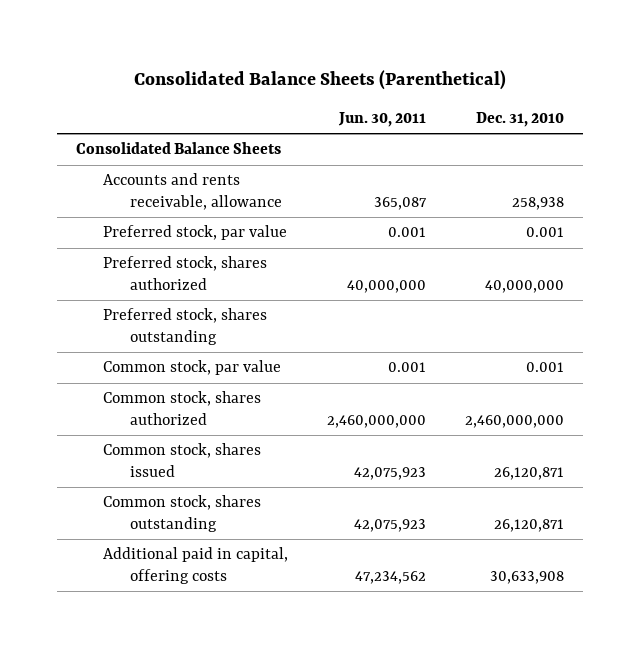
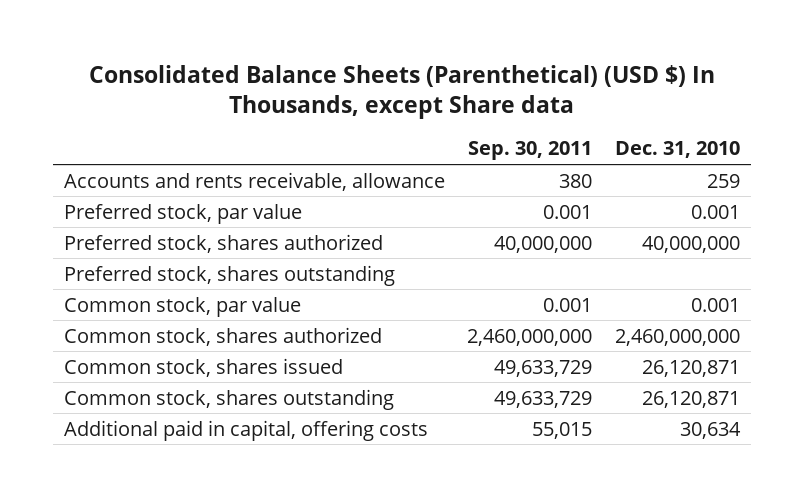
[134,69,507,90] Consolidated Balance Sheets (Parenthetical) -> [88,65,715,120] Consolidated Balance Sheets (Parenthetical) (USD $) In Thousands, except Share data
[338,112,427,128] Jun. 30, 2011 -> none
none -> [468,141,593,161] Sep. 30, 2011
[76,142,282,155] Consolidated Balance Sheets -> none
[512,197,565,211] 258,938 -> [706,173,740,188] 259
[490,571,565,585] 30,633,908 -> [679,421,741,439] 30,634

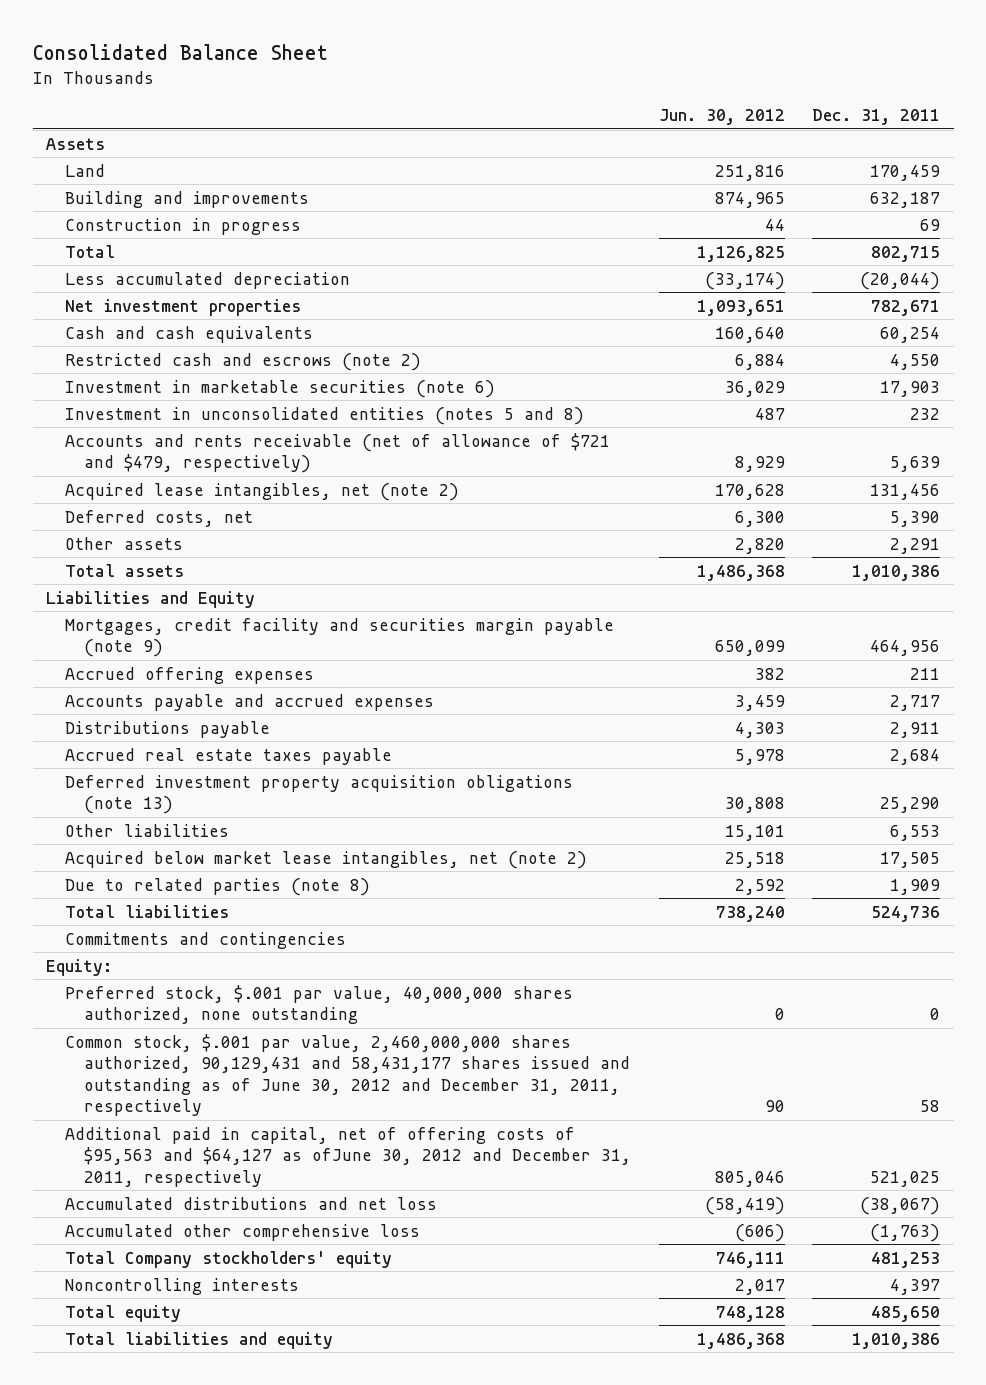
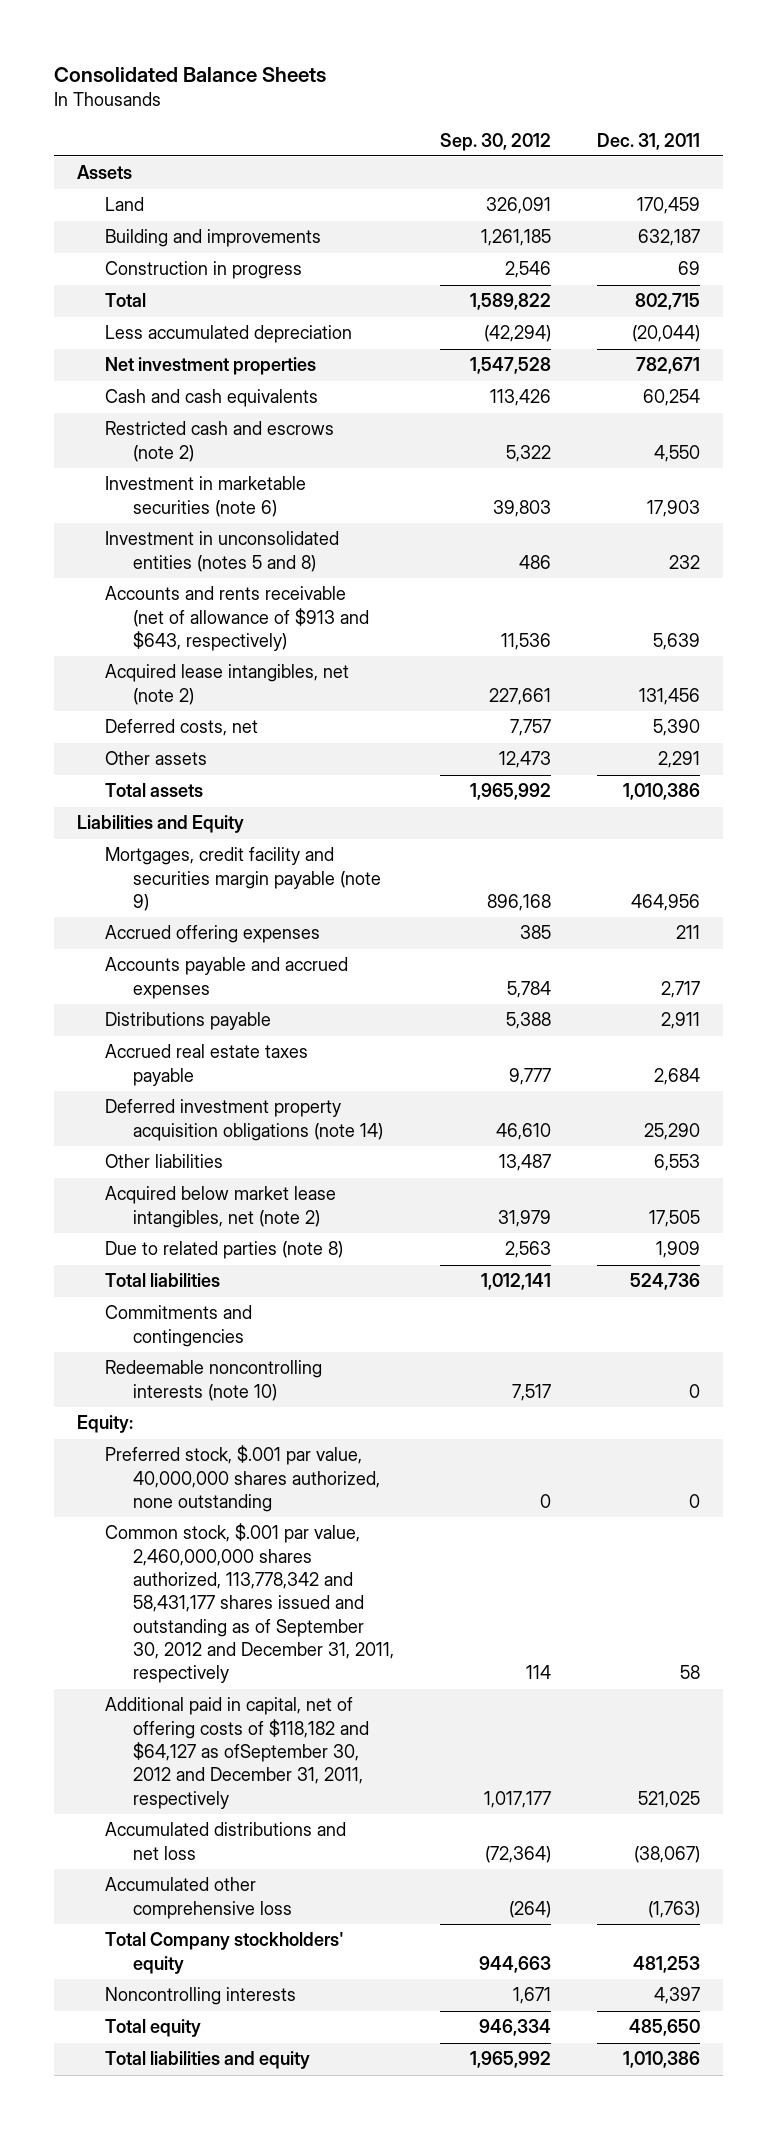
[32,44,328,61] Consolidated Balance Sheet -> [54,67,327,83] Consolidated Balance Sheets
[658,109,785,126] Jun. 30, 2012 -> none
none -> [440,132,552,151] Sep. 30, 2012
[65,432,611,474] Accounts and rents receivable (net of allowance of $721 and $479, respectively) -> [105,586,369,652] Accounts and rents receivable (net of allowance of $913 and $643, respectively)
[65,774,574,815] Deferred investment property acquisition obligations (note 13) -> [105,1099,383,1141] Deferred investment property acquisition obligations (note 14)
none -> [105,1360,323,1401] Redeemable noncontrolling interests (note 10)
[65,1033,631,1117] Common stock, $.001 par value, 2,460,000,000 shares authorized, 90,129,431 and 58,431,177 shares issued and outstanding as of June 30, 2012 and December 31, 2011, respectively -> [105,1523,394,1684] Common stock, $.001 par value, 2,460,000,000 shares authorized, 113,778,342 and 58,431,177 shares issued and outstanding as of September 30, 2012 and December 31, 2011, respectively
[65,1126,632,1187] Additional paid in capital, net of offering costs of $95,563 and $64,127 as ofJune 30, 2012 and December 31, 2011, respectively -> [105,1697,369,1809] Additional paid in capital, net of offering costs of $118,182 and $64,127 as ofSeptember 30, 2012 and December 31, 2011, respectively

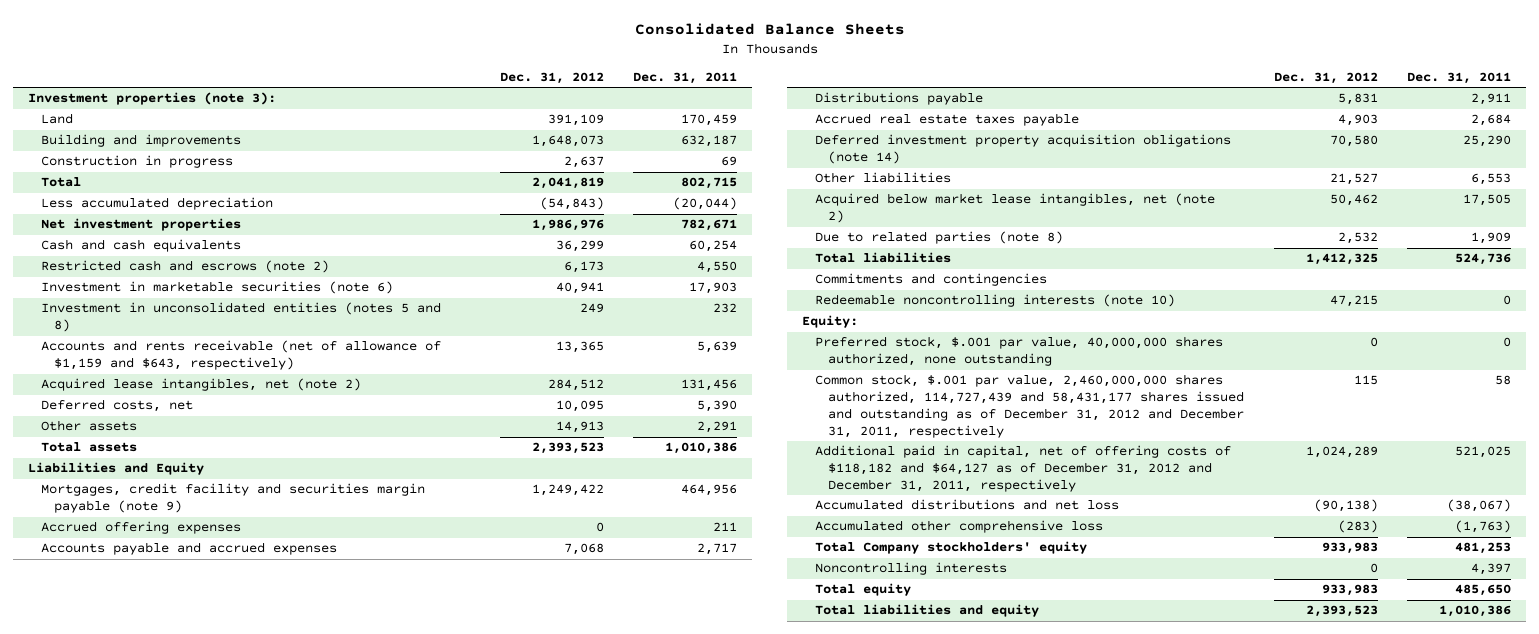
[440,132,552,151] Sep. 30, 2012 -> none
none -> [499,72,604,85] Dec. 31, 2012
[77,165,133,180] Assets -> none
none -> [27,92,276,106] Investment properties (note 3):
[105,586,369,652] Accounts and rents receivable (net of allowance of $913 and $643, respectively) -> [40,340,441,371] Accounts and rents receivable (net of allowance of $1,159 and $643, respectively)
[105,1523,394,1684] Common stock, $.001 par value, 2,460,000,000 shares authorized, 113,778,342 and 58,431,177 shares issued and outstanding as of September 30, 2012 and December 31, 2011, respectively -> [814,374,1244,438] Common stock, $.001 par value, 2,460,000,000 shares authorized, 114,727,439 and 58,431,177 shares issued and outstanding as of December 31, 2012 and December 31, 2011, respectively
[105,1697,369,1809] Additional paid in capital, net of offering costs of $118,182 and $64,127 as ofSeptember 30, 2012 and December 31, 2011, respectively -> [814,445,1231,492] Additional paid in capital, net of offering costs of $118,182 and $64,127 as of December 31, 2012 and December 31, 2011, respectively

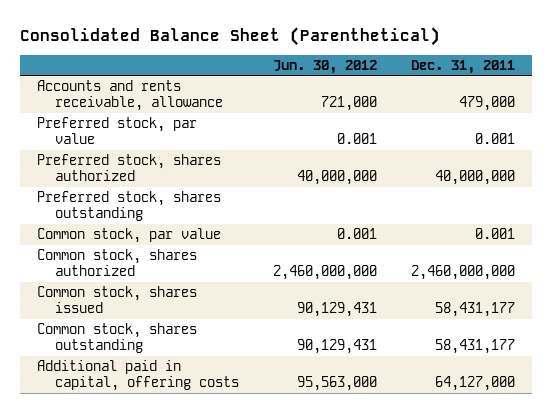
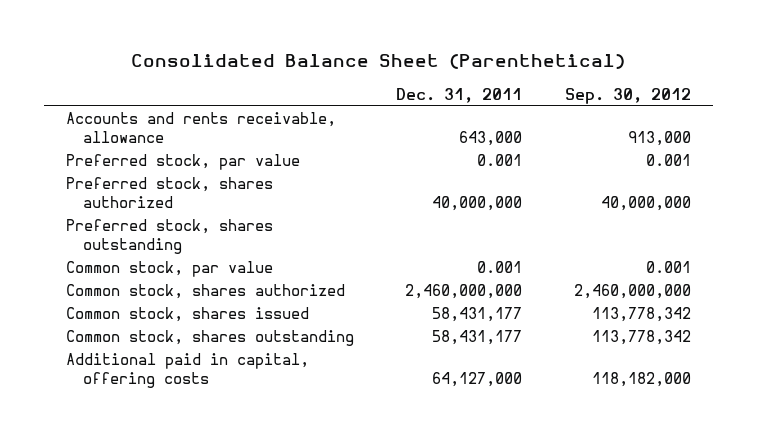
[272,59,377,74] Jun. 30, 2012 -> none
none -> [565,87,692,104] Sep. 30, 2012
[458,96,515,112] 479,000 -> [459,130,523,146] 643,000

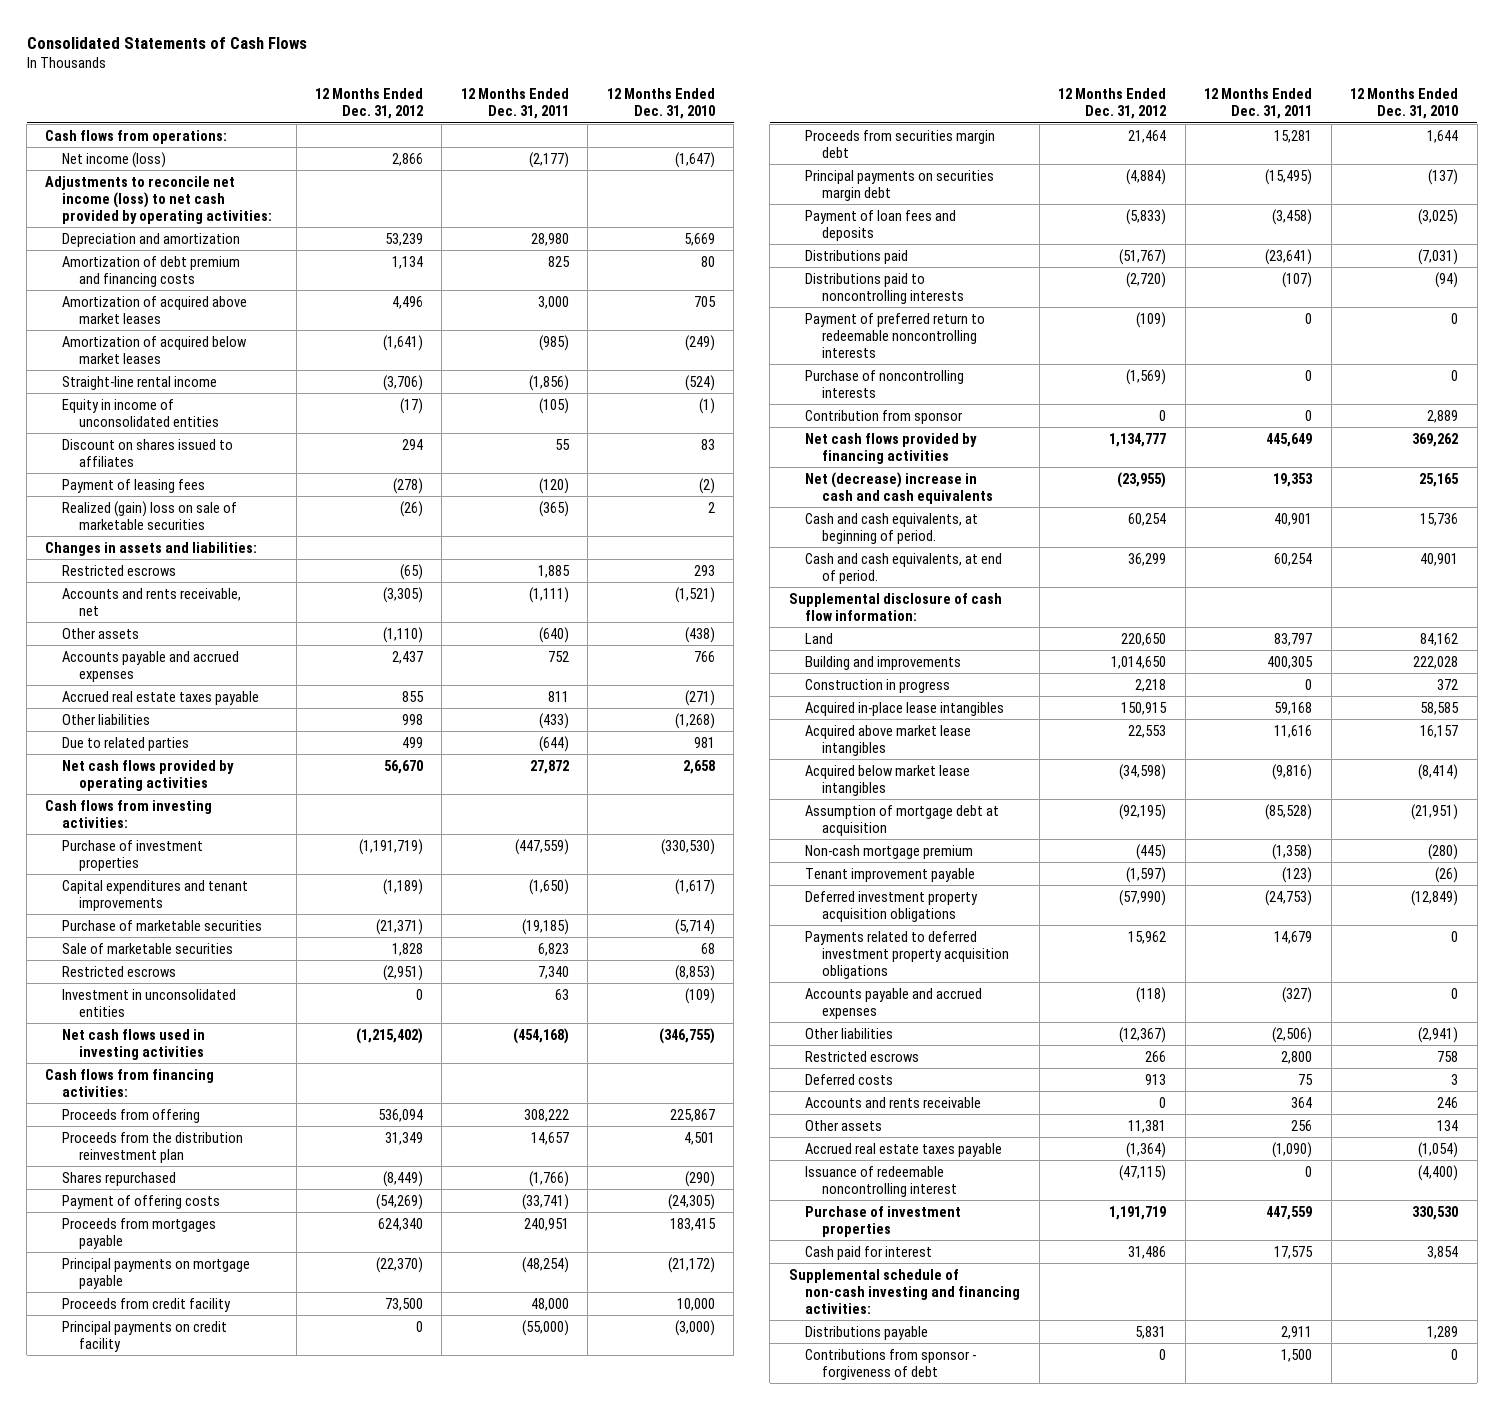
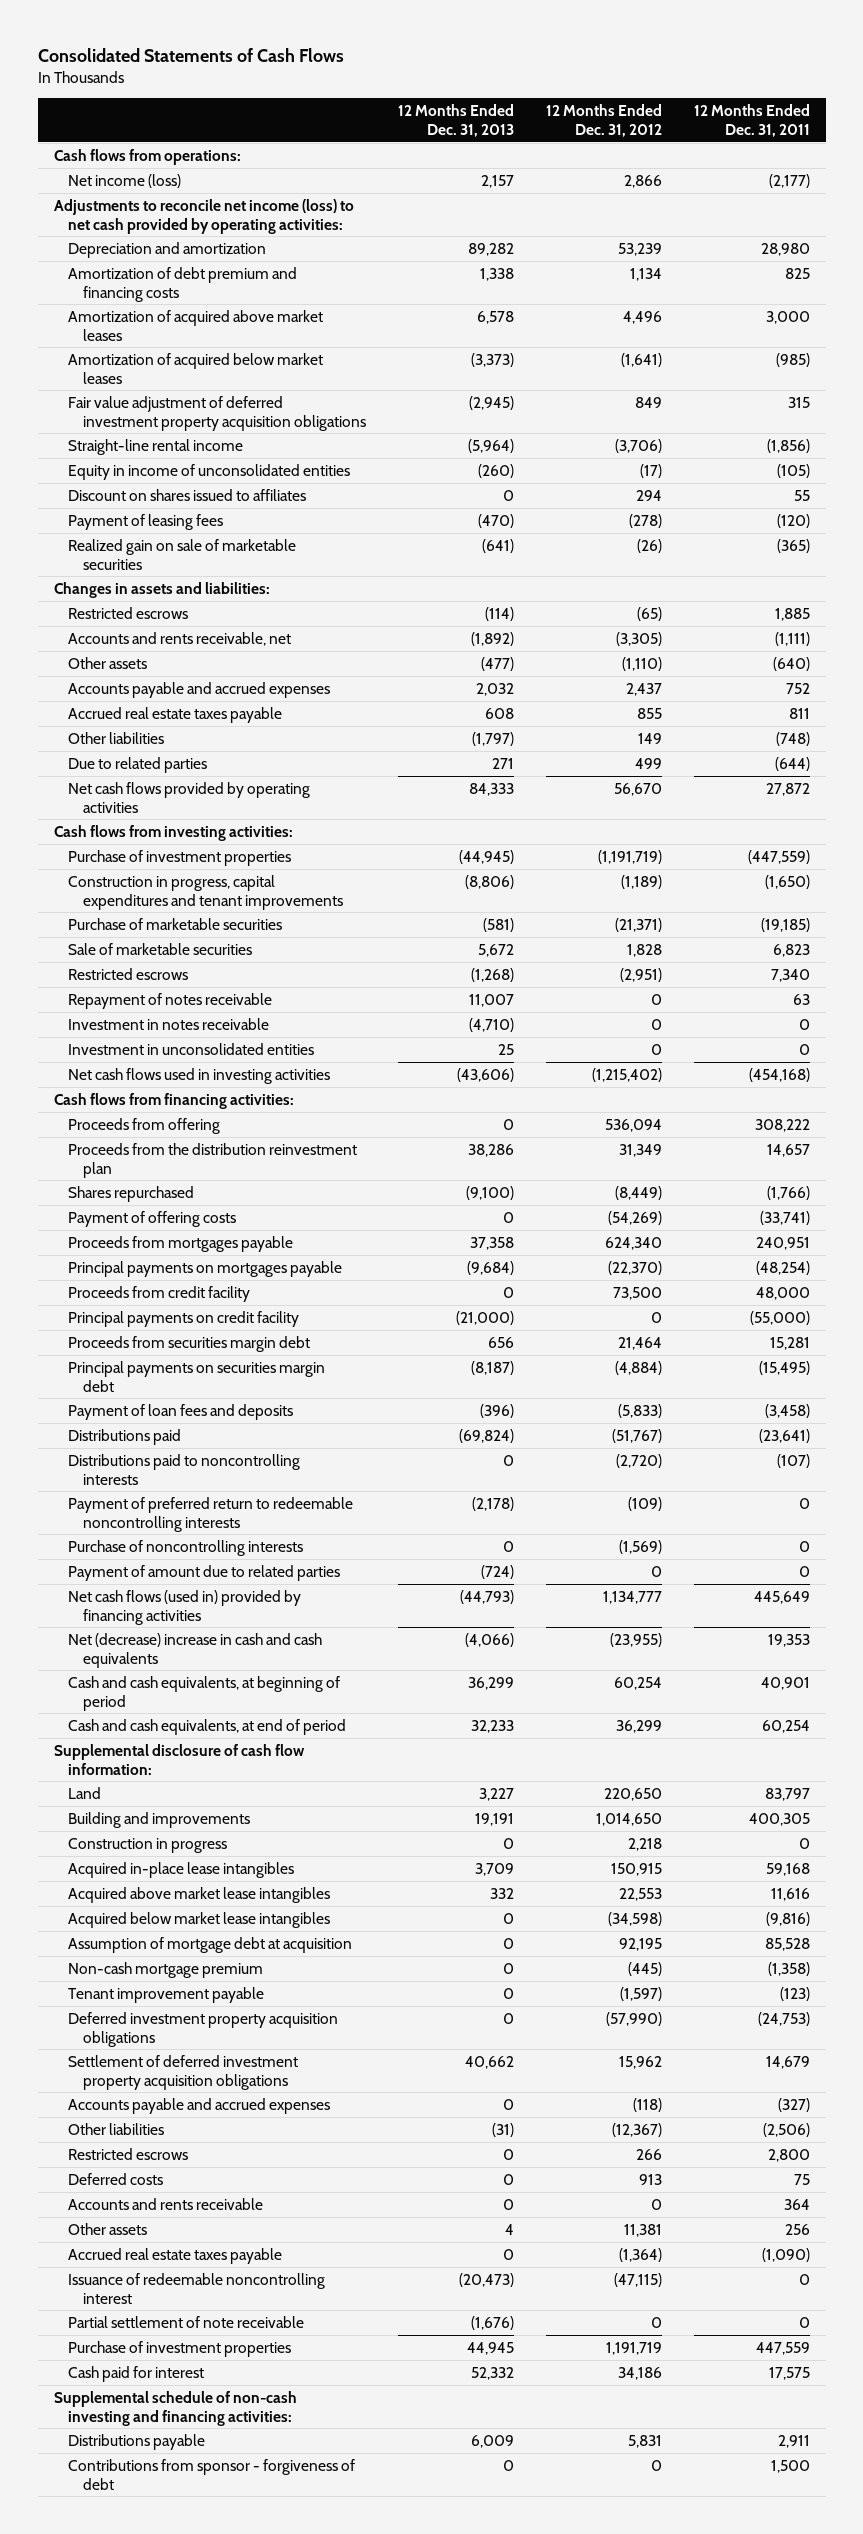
[606,88,715,120] 12 Months Ended Dec. 31, 2010 -> none
none -> [397,103,514,137] 12 Months Ended Dec. 31, 2013
none -> [68,395,366,431] Fair value adjustment of deferred investment property acquisition obligations
[62,500,238,530] Realized (gain) loss on sale of marketable securities -> [68,538,297,570] Realized gain on sale of marketable securities
[402,713,424,725] 998 -> [637,732,662,744] 149
[538,712,569,729] (433) -> [775,731,810,746] (748)
[62,879,249,911] Capital expenditures and tenant improvements -> [68,874,343,910] Construction in progress, capital expenditures and tenant improvements
none -> [68,992,273,1009] Repayment of notes receivable
none -> [68,1017,270,1030] Investment in notes receivable
[554,988,569,1000] 63 -> [798,1043,810,1055] 0
[62,1257,251,1289] Principal payments on mortgage payable -> [68,1260,343,1277] Principal payments on mortgages payable
[805,409,963,424] Contribution from sponsor -> [68,1564,341,1581] Payment of amount due to related parties
[805,432,978,464] Net cash flows provided by financing activities -> [68,1589,302,1625] Net cash flows (used in) provided by financing activities
[805,512,979,544] Cash and cash equivalents, at beginning of period. -> [68,1675,341,1711] Cash and cash equivalents, at beginning of period
[805,552,1003,584] Cash and cash equivalents, at end of period. -> [68,1718,347,1735] Cash and cash equivalents, at end of period
[1119,803,1167,820] (92,195) -> [618,1937,662,1951] 92,195
[1265,803,1313,820] (85,528) -> [764,1937,810,1951] 85,528
[805,930,1009,979] Payments related to deferred investment property acquisition obligations -> [68,2054,299,2090] Settlement of deferred investment property acquisition obligations
none -> [68,2315,305,2328] Partial settlement of note receivable
[1128,1245,1167,1259] 31,486 -> [617,2366,662,2380] 34,186

